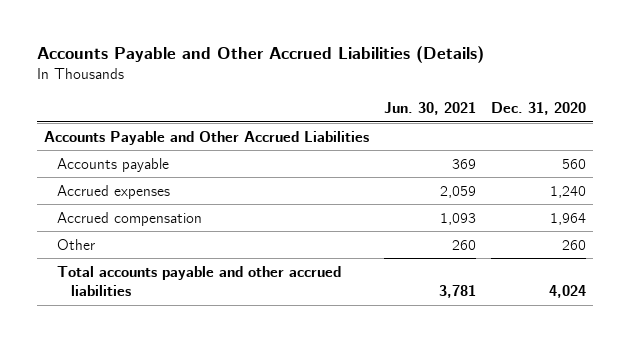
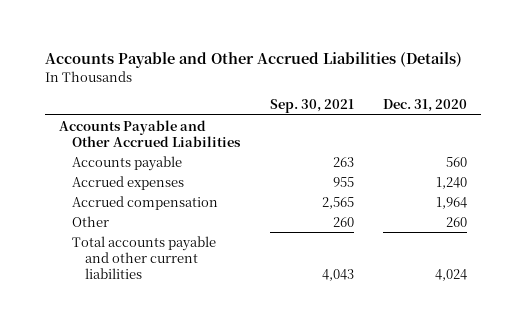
[383,102,476,116] Jun. 30, 2021 -> none
none -> [269,99,354,114] Sep. 30, 2021
[57,265,342,296] Total accounts payable and other accrued liabilities -> [72,235,217,279] Total accounts payable and other current liabilities

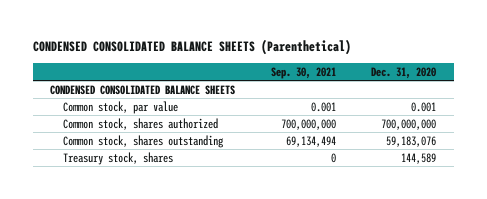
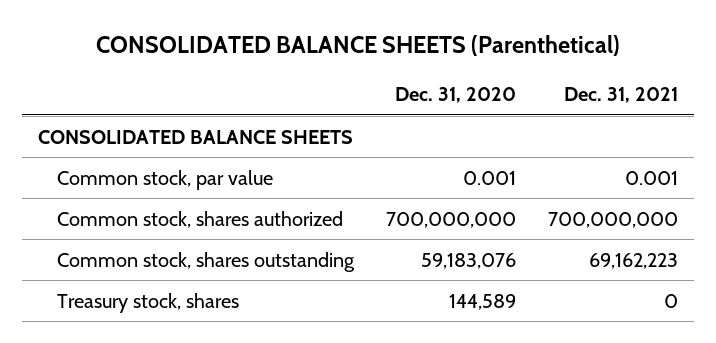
[32,38,351,55] CONDENSED CONSOLIDATED BALANCE SHEETS (Parenthetical) -> [96,35,621,57] CONSOLIDATED BALANCE SHEETS (Parenthetical)
[270,66,336,79] Sep. 30, 2021 -> none
none -> [564,87,679,104] Dec. 31, 2021
[50,84,236,95] CONDENSED CONSOLIDATED BALANCE SHEETS -> [38,129,354,144] CONSOLIDATED BALANCE SHEETS

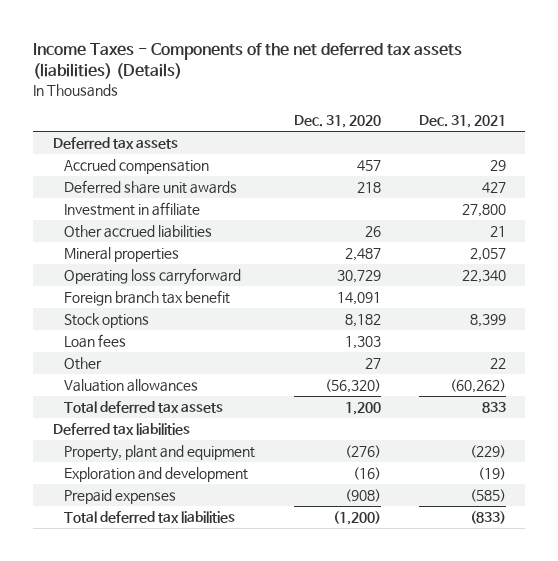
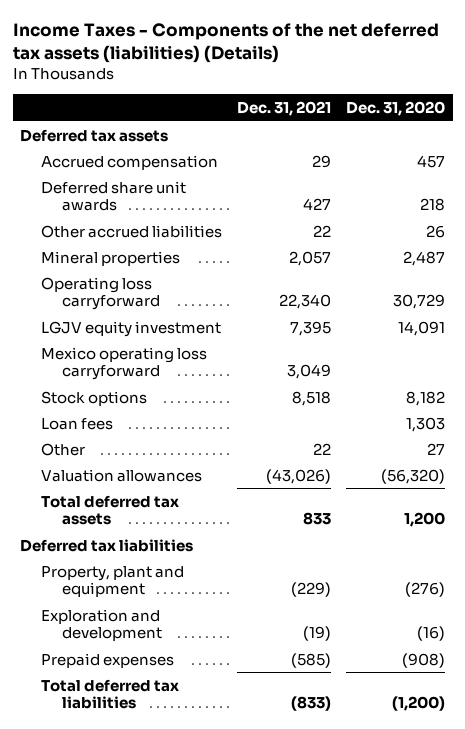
[64,202,201,217] Investment in affiliate -> none
[489,226,506,238] 21 -> [313,224,332,237] 22
[64,290,231,307] Foreign branch tax benefit -> none
none -> [40,320,221,337] LGJV equity investment
none -> [40,346,207,380] Mexico operating loss carryforward
[469,314,506,328] 8,399 -> [292,390,332,406] 8,518
[449,379,506,394] (60,262) -> [266,468,332,484] (43,026)

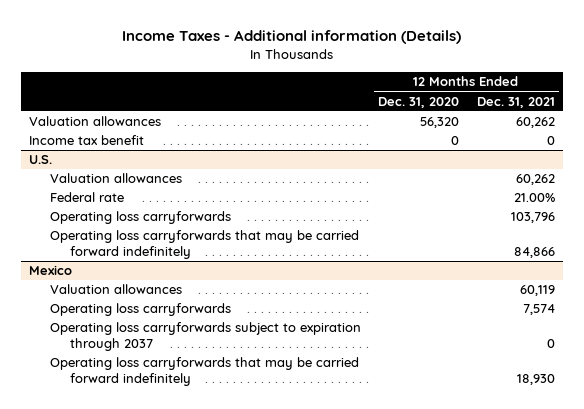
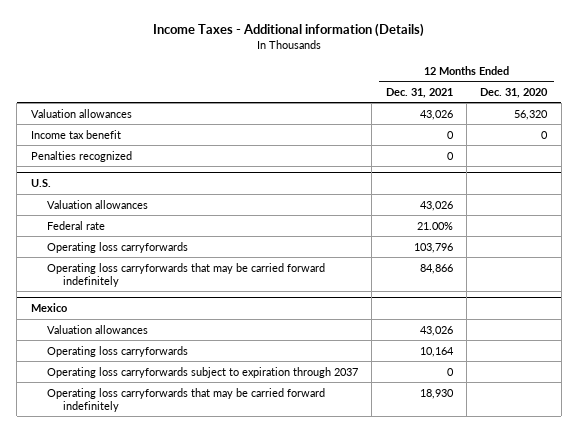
[515,117,555,129] 60,262 -> [419,109,453,120] 43,026
none -> [30,150,132,162] Penalties recognized
[515,174,555,186] 60,262 -> [419,200,453,211] 43,026
[519,285,555,297] 60,119 -> [419,325,453,336] 43,026
[522,304,555,316] 7,574 -> [419,346,454,357] 10,164

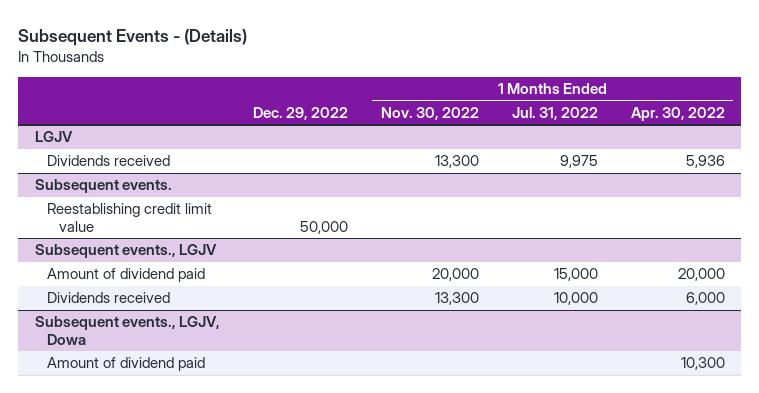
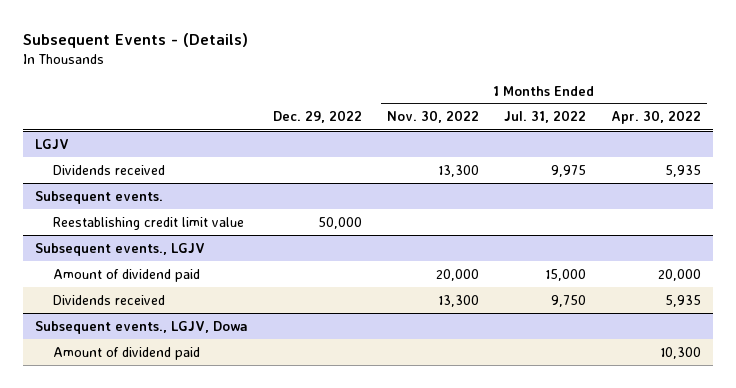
[685,155,725,169] 5,936 -> [664,164,701,177] 5,935
[553,292,598,306] 10,000 -> [550,294,586,307] 9,750
[685,292,725,306] 6,000 -> [664,294,701,307] 5,935

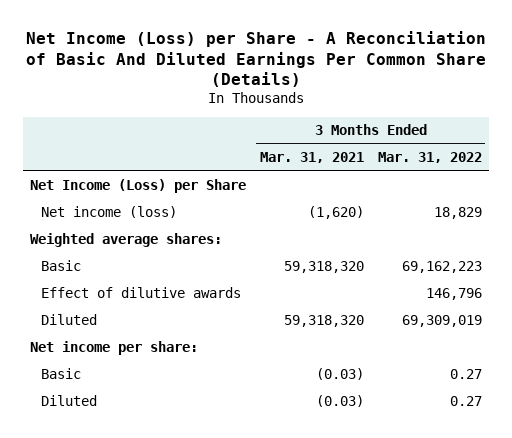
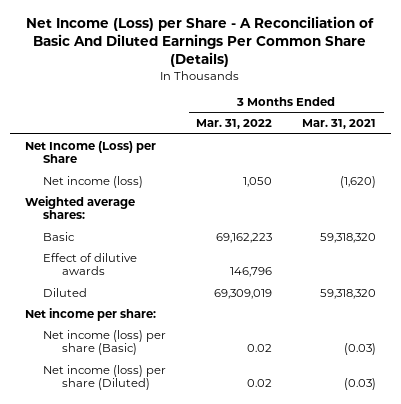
[433,207,482,220] 18,829 -> [243,176,273,187] 1,050
[40,368,81,380] Basic -> none
[40,395,97,407] Diluted -> none
none -> [43,329,167,356] Net income (loss) per share (Basic)
none -> [43,364,167,391] Net income (loss) per share (Diluted)

